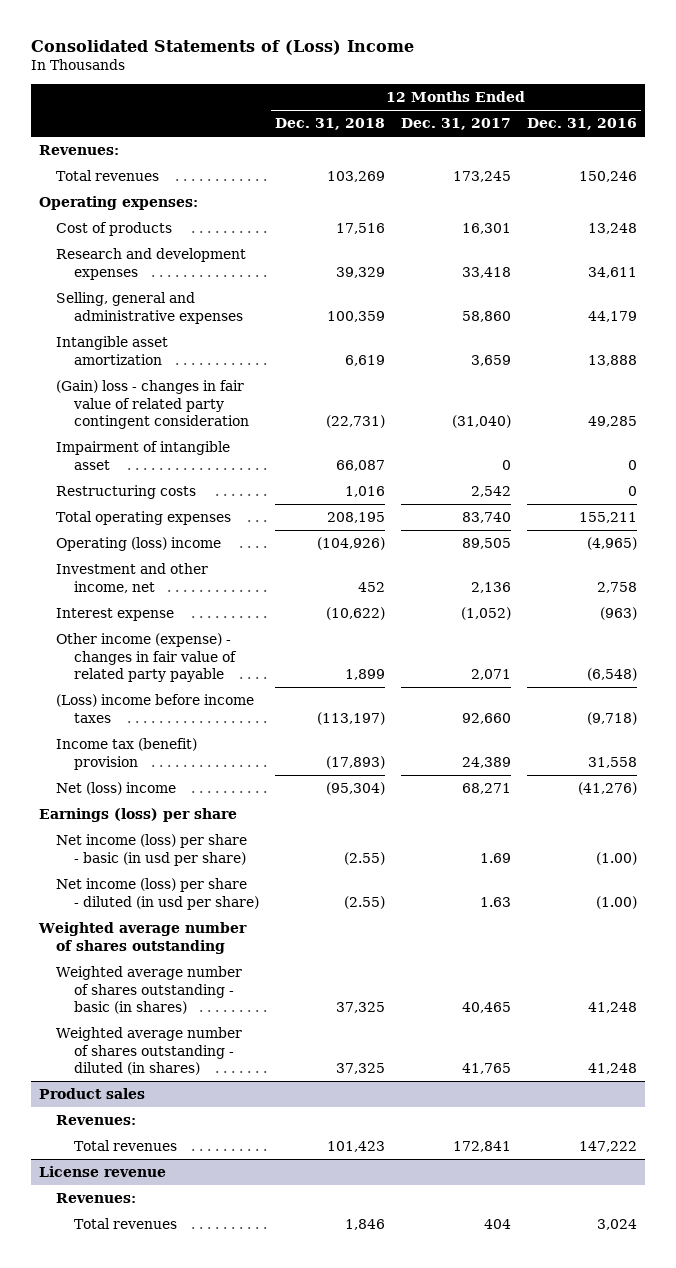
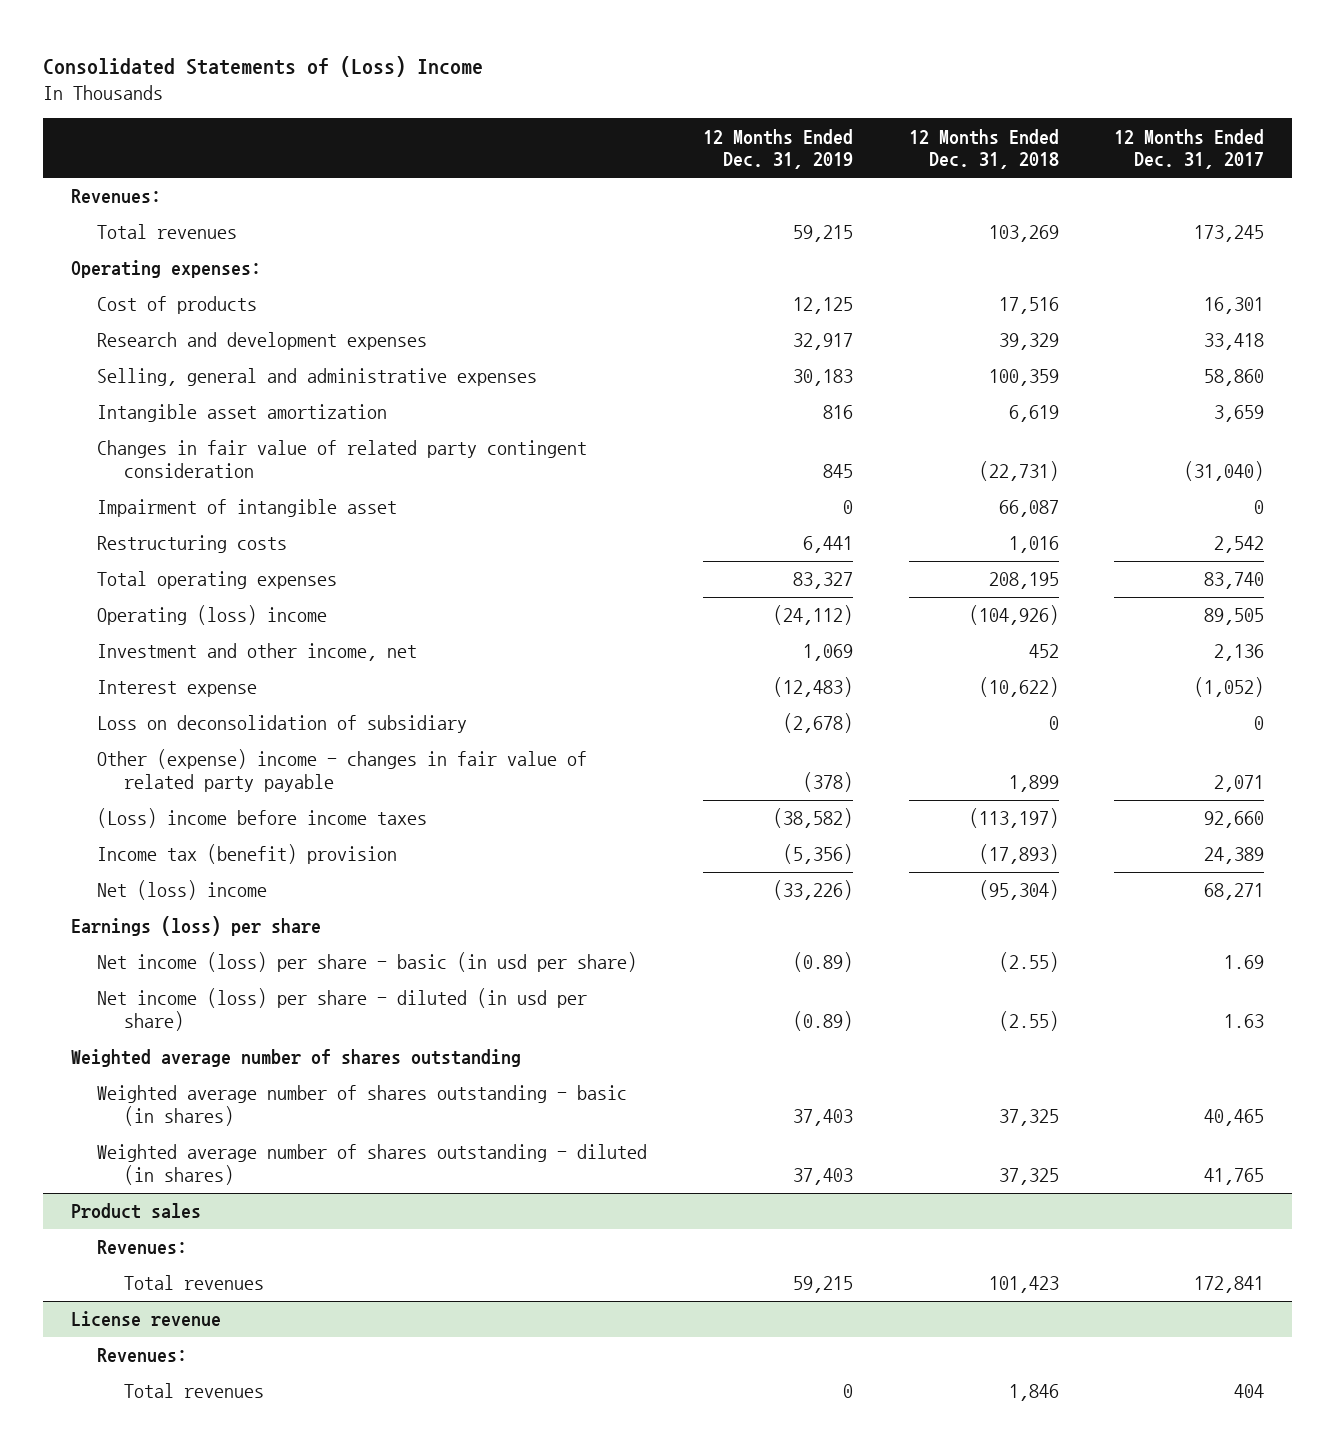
[527,118,638,131] Dec. 31, 2016 -> none
none -> [703,128,854,170] 12 Months Ended Dec. 31, 2019
[56,380,250,430] (Gain) loss - changes in fair value of related party contingent consideration -> [97,440,588,478] Changes in fair value of related party contingent consideration
none -> [97,715,468,734] Loss on deconsolidation of subsidiary
[56,633,238,683] Other income (expense) - changes in fair value of related party payable -> [97,749,588,792] Other (expense) income - changes in fair value of related party payable

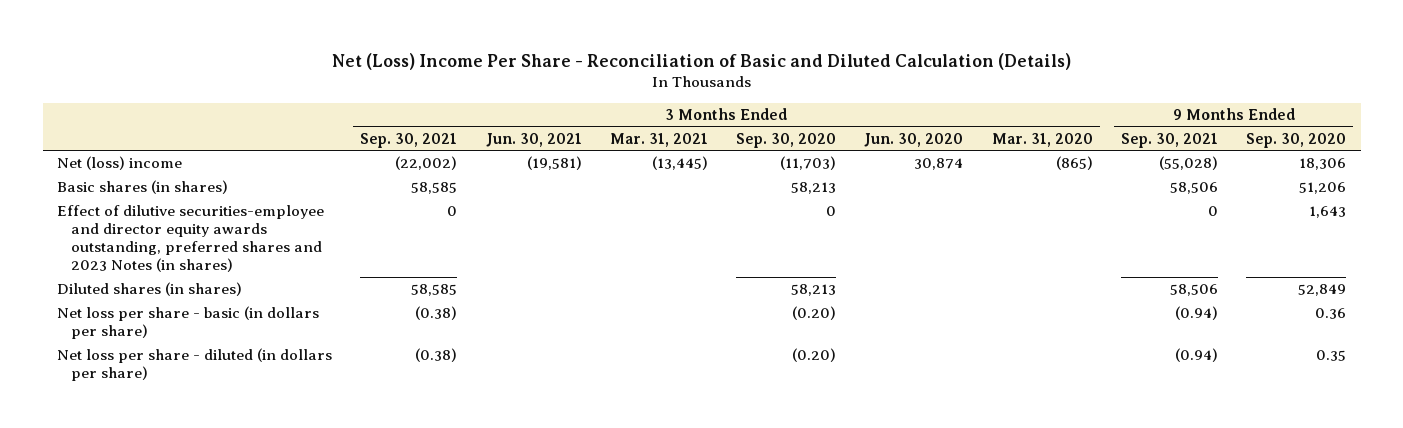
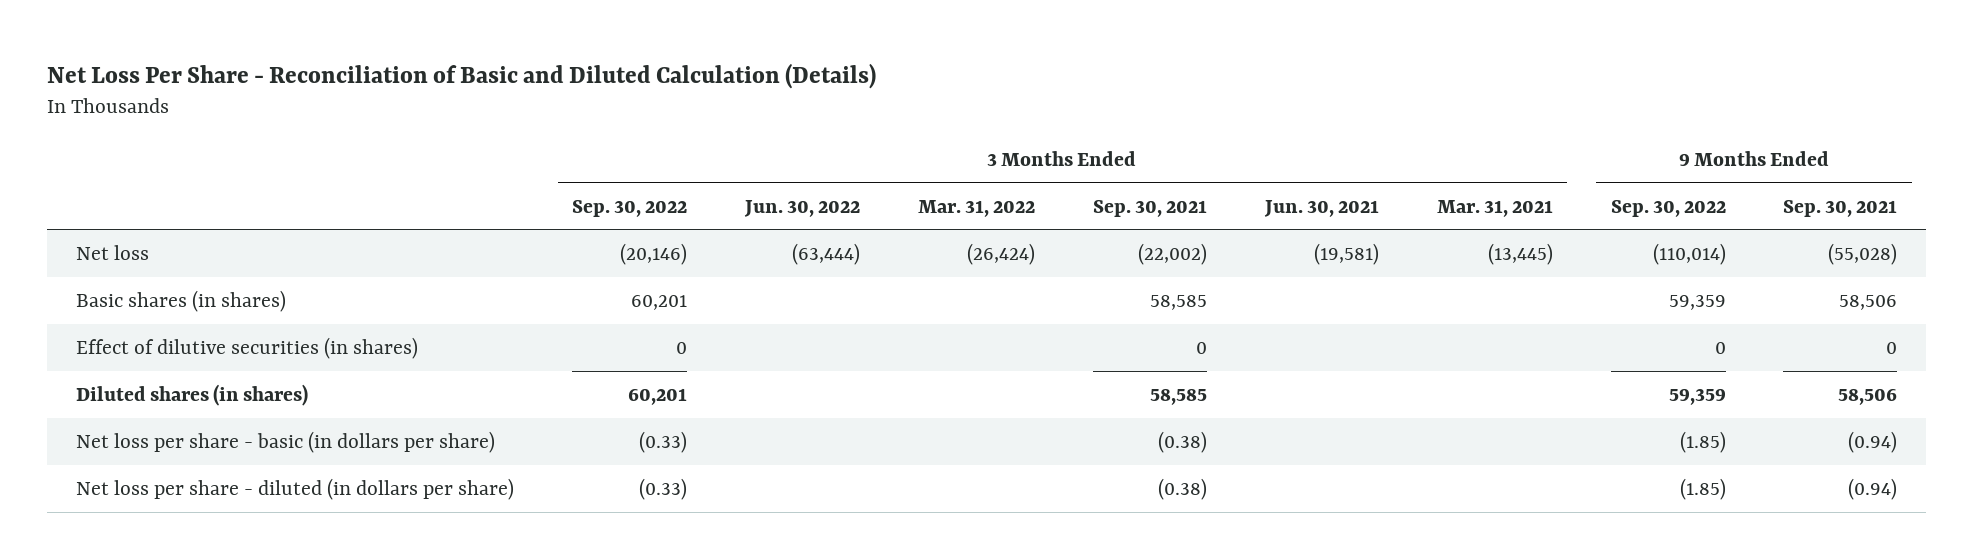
[331,52,1071,70] Net (Loss) Income Per Share - Reconciliation of Basic and Diluted Calculation (Details) -> [47,62,877,89] Net Loss Per Share - Reconciliation of Basic and Diluted Calculation (Details)
[736,132,837,148] Sep. 30, 2020 -> none
[864,132,964,147] Jun. 30, 2020 -> none
[991,132,1093,147] Mar. 31, 2020 -> none
[1246,132,1347,148] Sep. 30, 2020 -> none
none -> [571,199,687,217] Sep. 30, 2022
none -> [743,199,860,217] Jun. 30, 2022
none -> [917,199,1035,217] Mar. 31, 2022
none -> [1610,199,1726,217] Sep. 30, 2022
[56,156,182,171] Net (loss) income -> [76,244,150,260] Net loss
[56,205,324,273] Effect of dilutive securities-employee and director equity awards outstanding, preferred shares and 2023 Notes (in shares) -> [76,336,419,359] Effect of dilutive securities (in shares)

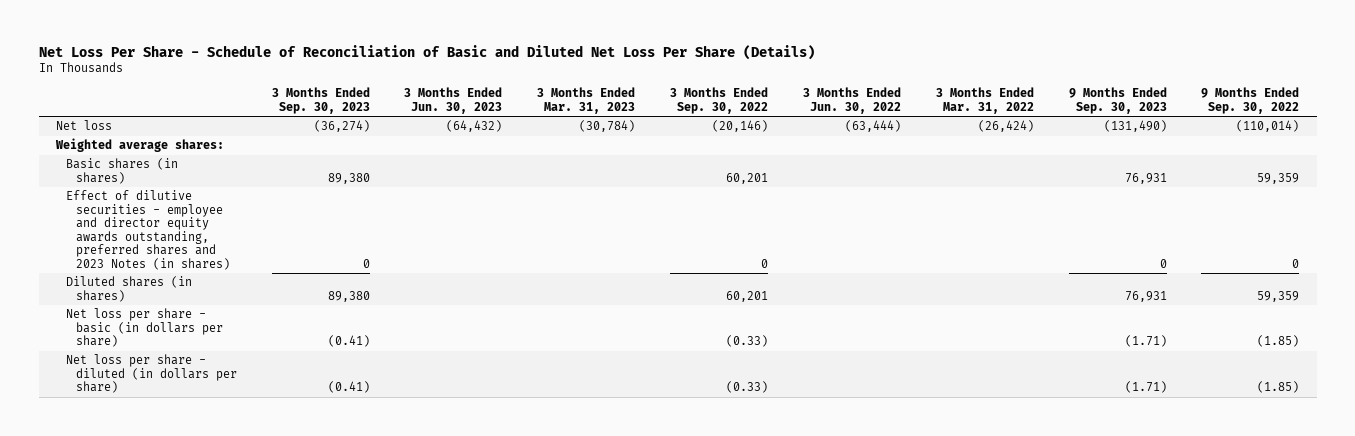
[47,62,877,89] Net Loss Per Share - Reconciliation of Basic and Diluted Calculation (Details) -> [38,44,815,60] Net Loss Per Share - Schedule of Reconciliation of Basic and Diluted Net Loss Per Share (Details)
[1092,199,1207,217] Sep. 30, 2021 -> none
[1263,199,1379,217] Jun. 30, 2021 -> none
[1436,199,1553,217] Mar. 31, 2021 -> none
[1783,199,1898,217] Sep. 30, 2021 -> none
none -> [271,87,370,114] 3 Months Ended Sep. 30, 2023
none -> [404,87,503,114] 3 Months Ended Jun. 30, 2023
none -> [537,87,636,114] 3 Months Ended Mar. 31, 2023
none -> [1068,87,1167,114] 9 Months Ended Sep. 30, 2023
none -> [54,138,224,153] Weighted average shares:
[76,336,419,359] Effect of dilutive securities (in shares) -> [65,190,230,270] Effect of dilutive securities - employee and director equity awards outstanding, preferred shares and 2023 Notes (in shares)

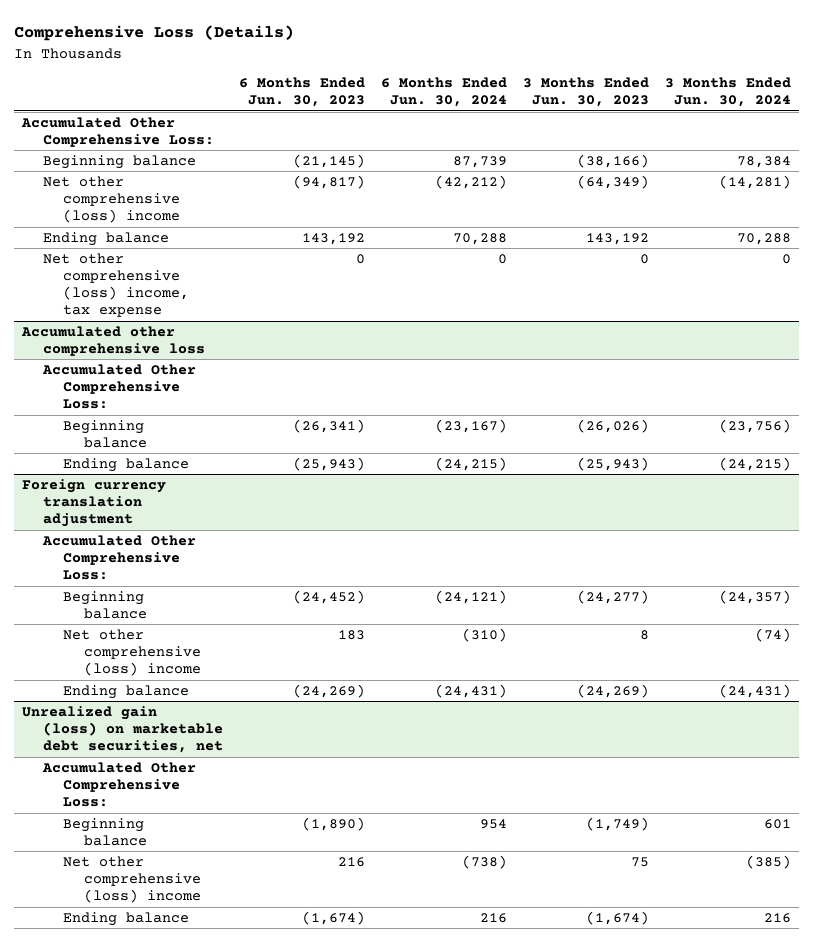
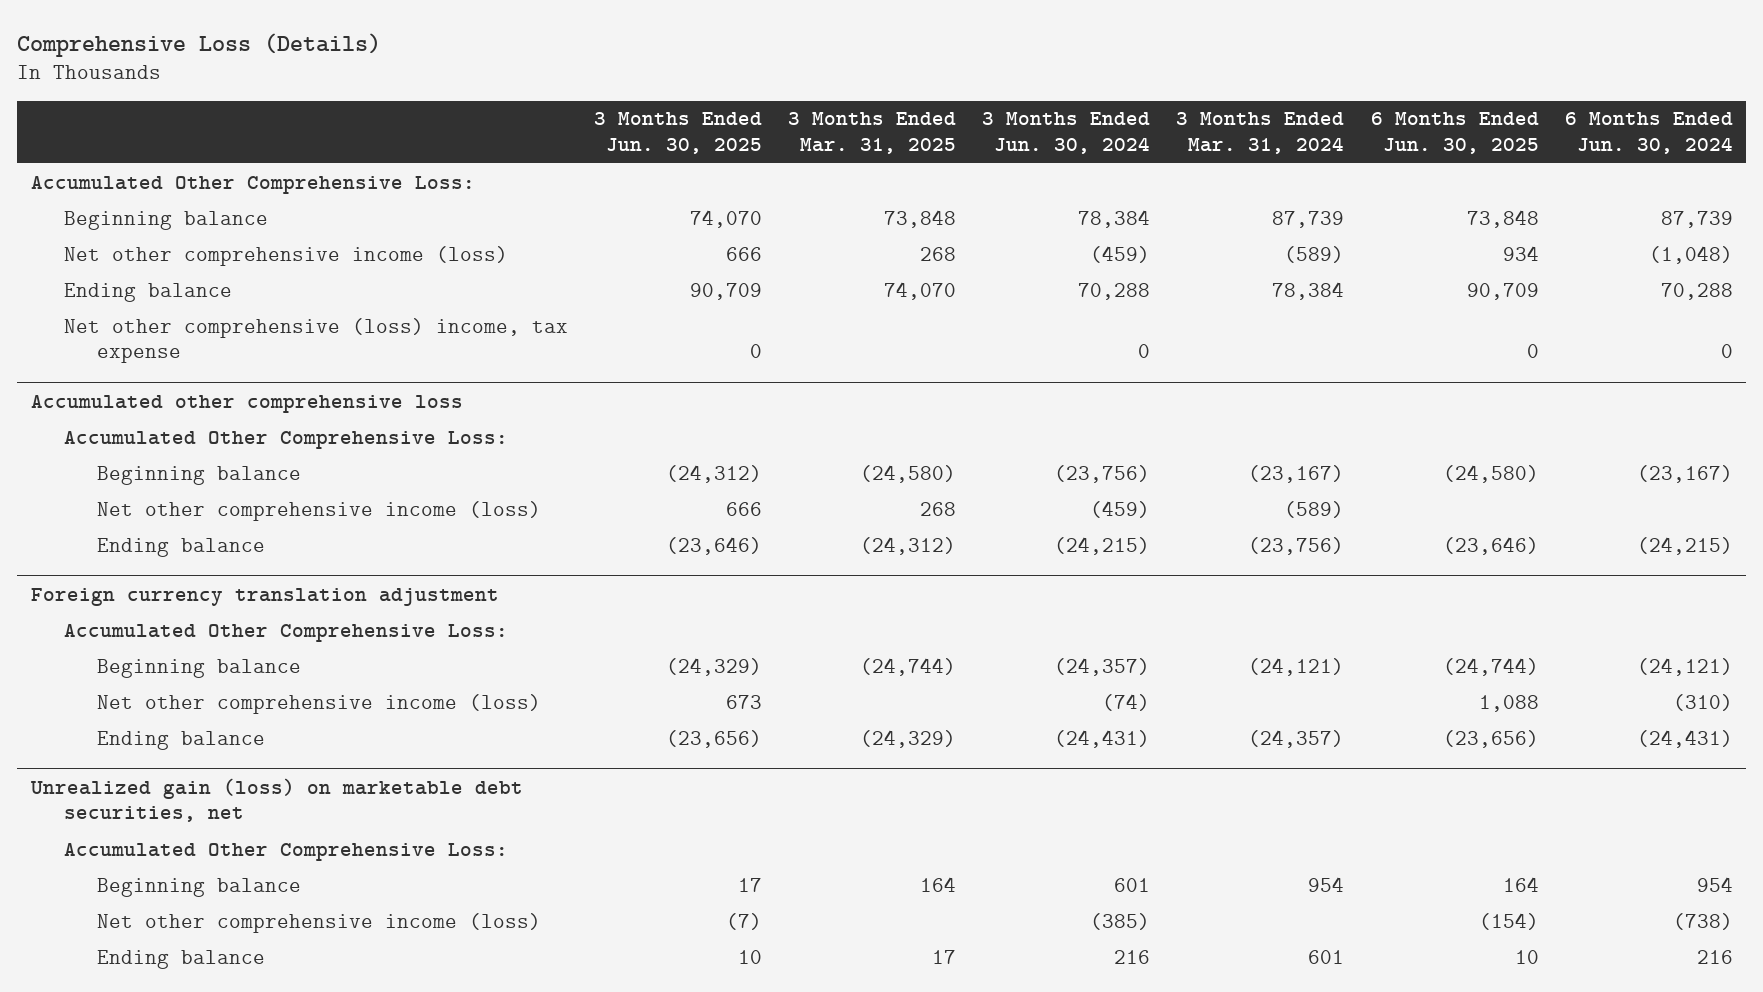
[238,77,365,108] 6 Months Ended Jun. 30, 2023 -> none
[522,77,649,108] 3 Months Ended Jun. 30, 2023 -> none
none -> [593,112,762,155] 3 Months Ended Jun. 30, 2025
none -> [788,112,957,155] 3 Months Ended Mar. 31, 2025
none -> [1176,112,1345,155] 3 Months Ended Mar. 31, 2024
none -> [1370,112,1539,155] 6 Months Ended Jun. 30, 2025
[42,175,181,224] Net other comprehensive (loss) income -> [63,245,508,266] Net other comprehensive income (loss)
[434,174,507,189] (42,212) -> [1648,245,1733,264] (1,048)
[718,174,791,189] (14,281) -> [1090,245,1151,263] (459)
none -> [96,500,541,521] Net other comprehensive income (loss)
[63,628,202,677] Net other comprehensive (loss) income -> [96,693,541,714] Net other comprehensive income (loss)
[63,855,202,904] Net other comprehensive (loss) income -> [96,912,541,933] Net other comprehensive income (loss)

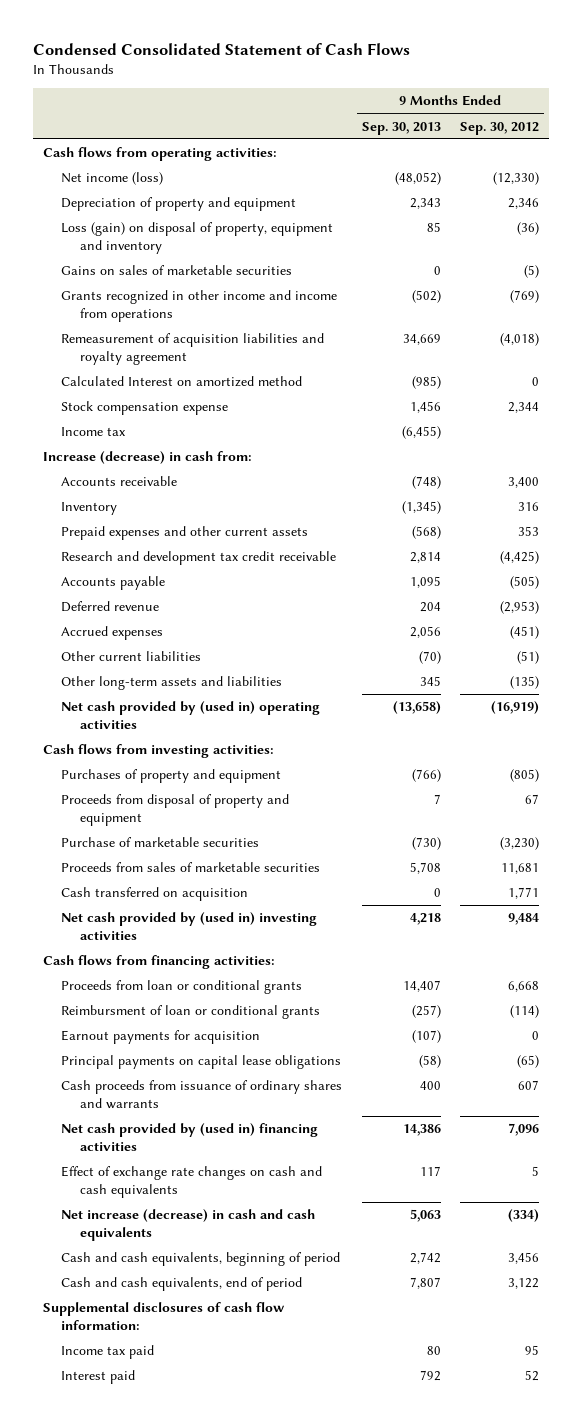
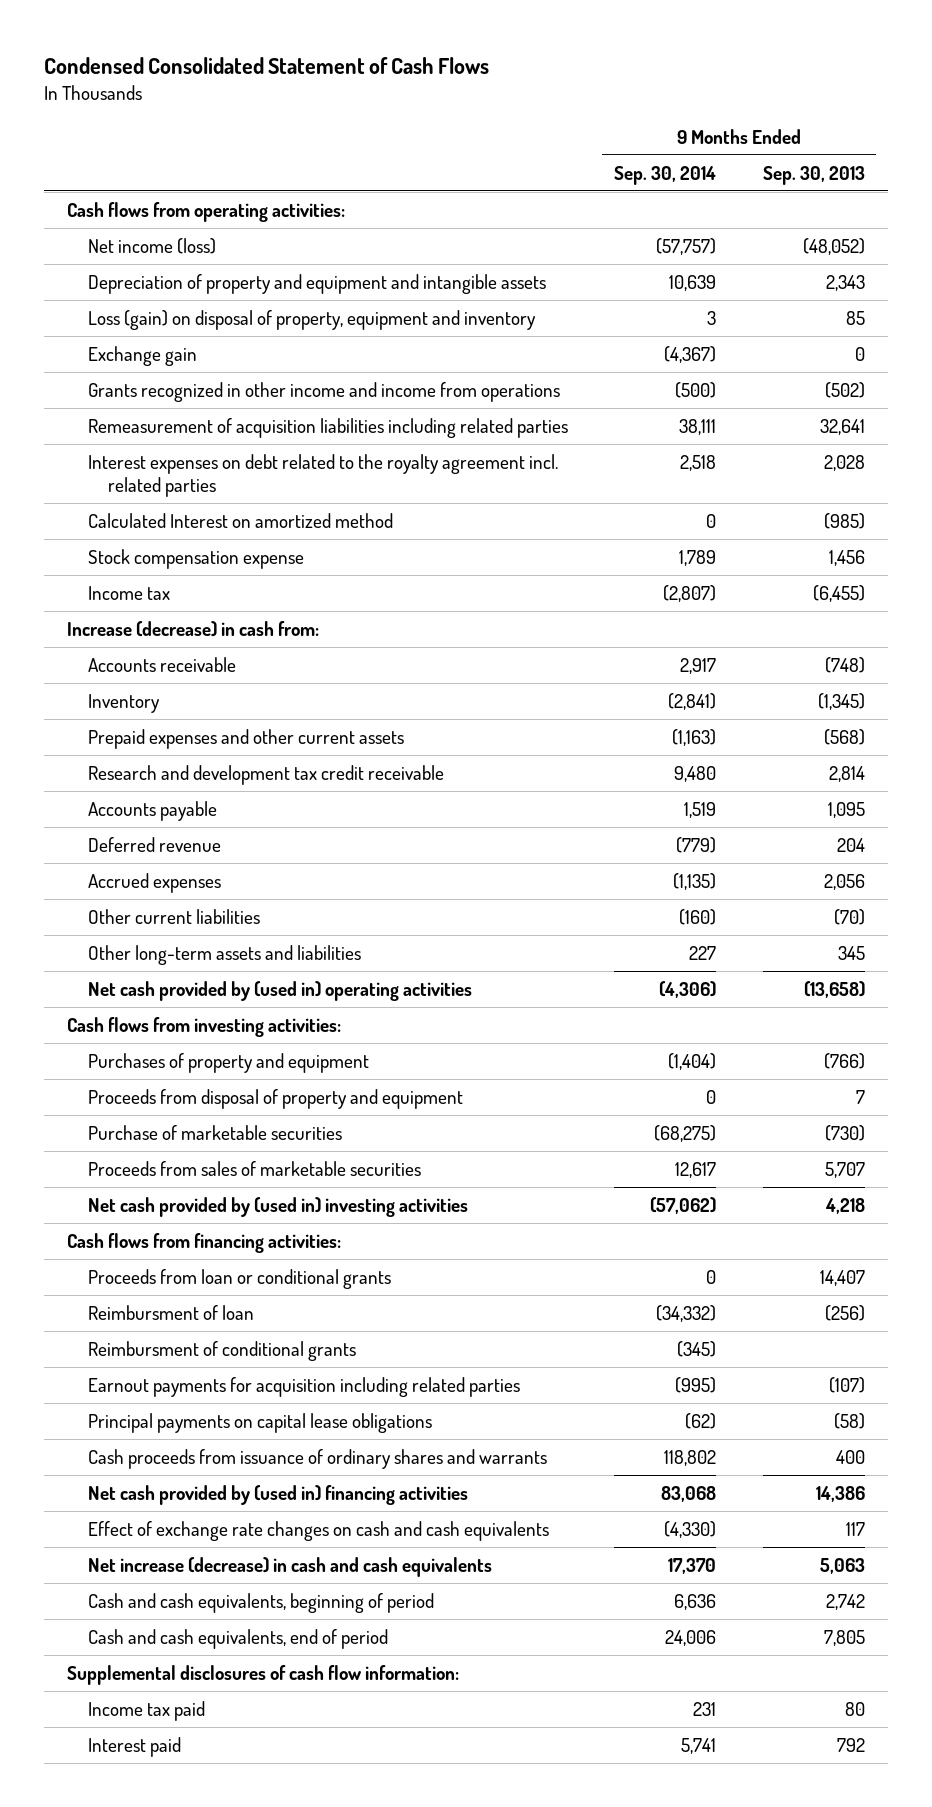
[460,121,540,135] Sep. 30, 2012 -> none
none -> [614,165,717,185] Sep. 30, 2014
[61,197,297,212] Depreciation of property and equipment -> [87,273,546,294] Depreciation of property and equipment and intangible assets
[61,265,293,276] Gains on sales of marketable securities -> none
none -> [87,345,197,366] Exchange gain
[61,333,325,366] Remeasurement of acquisition liabilities and royalty agreement -> [87,417,568,438] Remeasurement of acquisition liabilities including related parties
[402,334,441,346] 34,669 -> [819,418,865,435] 32,641
none -> [87,453,558,497] Interest expenses on debt related to the royalty agreement incl. related parties
[61,887,249,902] Cash transferred on acquisition -> none
[409,862,441,875] 5,708 -> [824,1161,865,1178] 5,707
[61,1005,321,1020] Reimbursment of loan or conditional grants -> [87,1304,254,1320] Reimbursment of loan
[411,1005,441,1019] (257) -> [824,1304,865,1321] (256)
none -> [87,1340,356,1361] Reimbursment of conditional grants
[61,1030,261,1045] Earnout payments for acquisition -> [87,1376,520,1397] Earnout payments for acquisition including related parties
[409,1277,441,1290] 7,807 -> [823,1629,865,1646] 7,805

